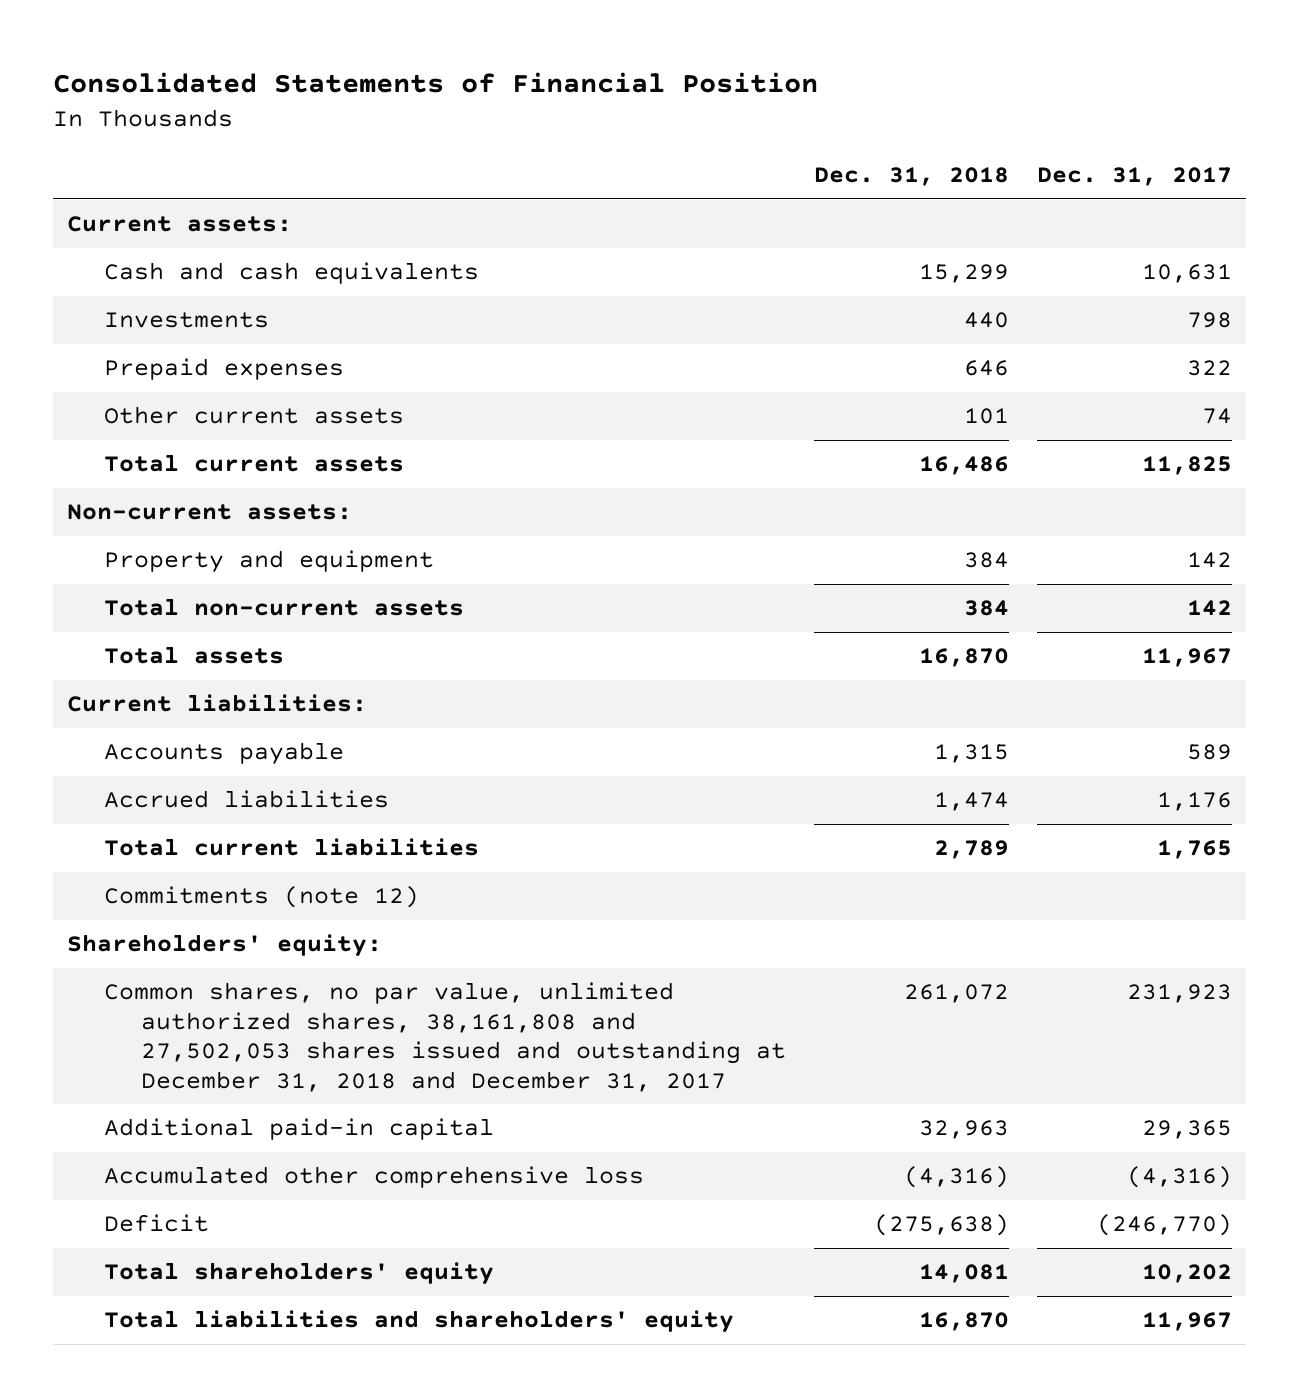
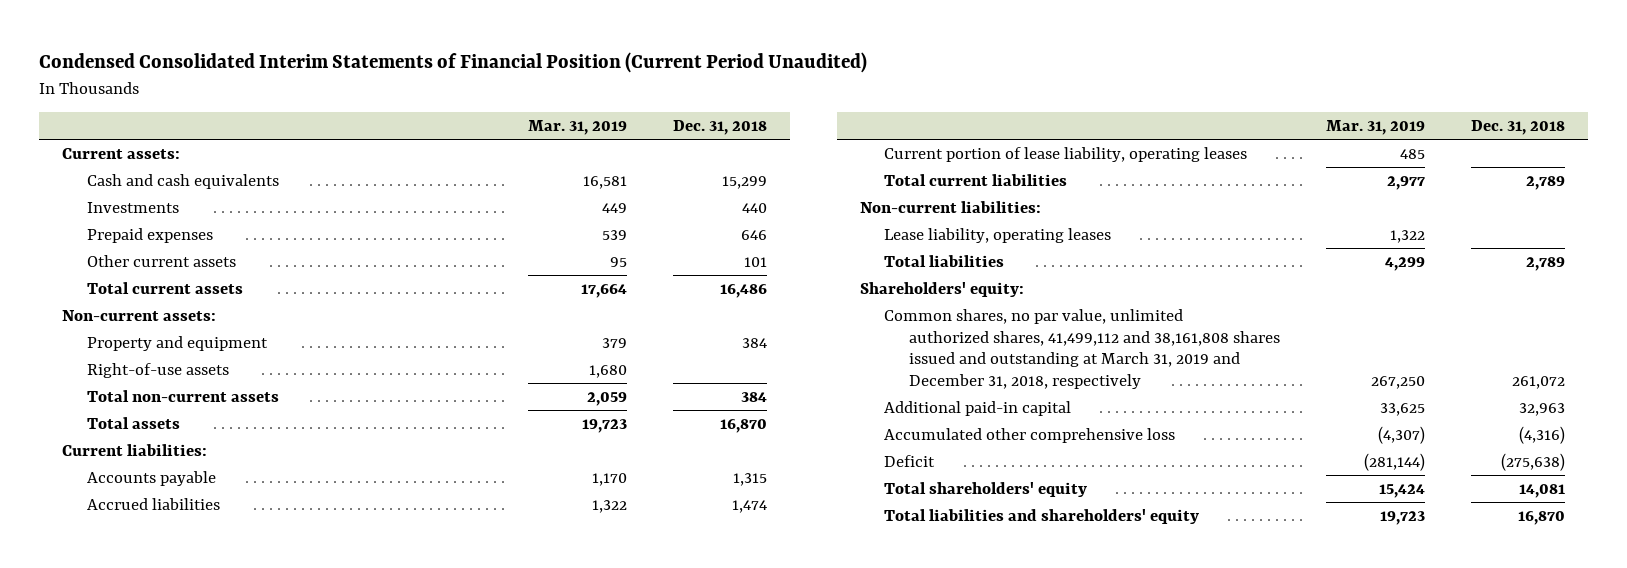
[53,72,819,94] Consolidated Statements of Financial Position -> [39,52,868,74] Condensed Consolidated Interim Statements of Financial Position (Current Period Unaudited)
[1037,167,1233,187] Dec. 31, 2017 -> none
none -> [528,120,628,136] Mar. 31, 2019
none -> [86,362,229,378] Right-of-use assets
none -> [884,146,1248,162] Current portion of lease liability, operating leases
[104,886,420,909] Commitments (note 12) -> none
none -> [860,200,1042,213] Non-current liabilities:
none -> [884,227,1112,243] Lease liability, operating leases
none -> [884,254,1005,267] Total liabilities
[104,982,787,1092] Common shares, no par value, unlimited authorized shares, 38,161,808 and 27,502,053 shares issued and outstanding at December 31, 2018 and December 31, 2017 -> [884,308,1280,389] Common shares, no par value, unlimited authorized shares, 41,499,112 and 38,161,808 shares issued and outstanding at March 31, 2019 and December 31, 2018, respectively

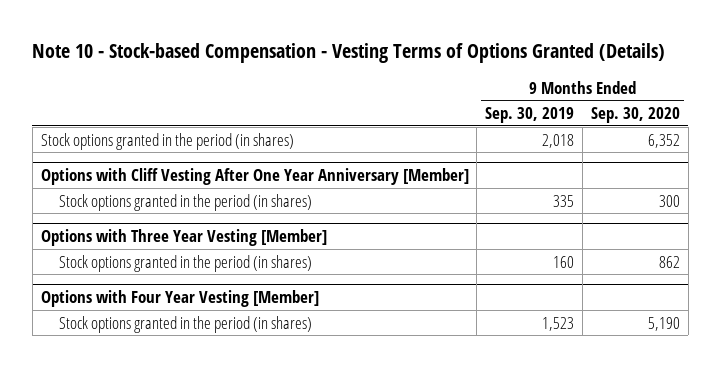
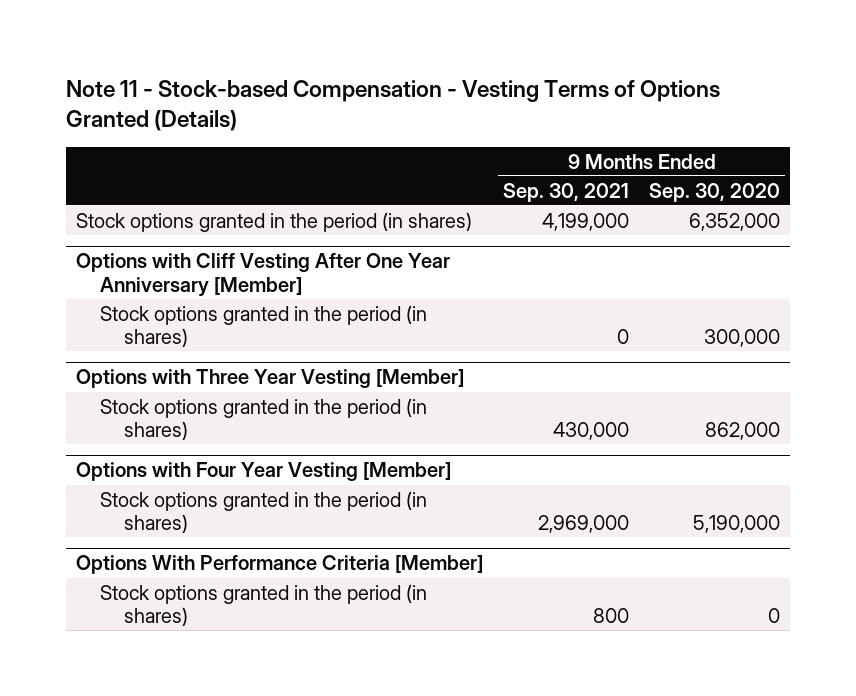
[32,43,666,64] Note 10 - Stock-based Compensation - Vesting Terms of Options Granted (Details) -> [65,79,720,132] Note 11 - Stock-based Compensation - Vesting Terms of Options Granted (Details)
[485,106,575,123] Sep. 30, 2019 -> none
none -> [503,182,630,202] Sep. 30, 2021
[648,133,681,148] 6,352 -> [689,212,781,231] 6,352,000
[659,194,681,207] 300 -> [704,329,781,348] 300,000
[659,255,681,268] 862 -> [705,422,781,441] 862,000
[648,316,681,331] 5,190 -> [693,515,781,534] 5,190,000
none -> [75,555,483,575] Options With Performance Criteria [Member]
none -> [100,583,428,627] Stock options granted in the period (in shares)

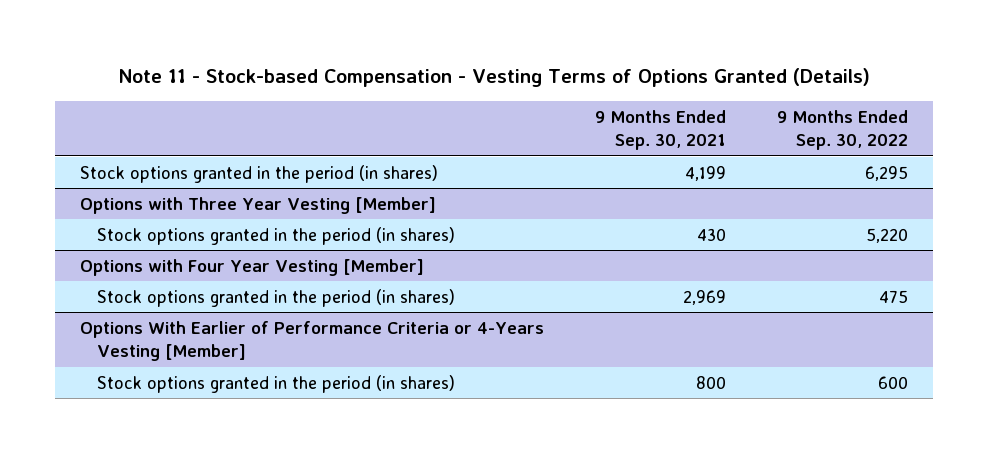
[649,182,781,202] Sep. 30, 2020 -> none
none -> [776,109,908,151] 9 Months Ended Sep. 30, 2022
[75,253,450,297] Options with Cliff Vesting After One Year Anniversary [Member] -> none
[100,304,428,348] Stock options granted in the period (in shares) -> none
[542,212,630,231] 4,199,000 -> [685,165,727,181] 4,199
[553,422,630,441] 430,000 -> [697,227,727,241] 430
[75,555,483,575] Options With Performance Criteria [Member] -> none
[538,515,630,534] 2,969,000 -> [683,289,727,305] 2,969
none -> [80,320,545,361] Options With Earlier of Performance Criteria or 4-Years Vesting [Member]

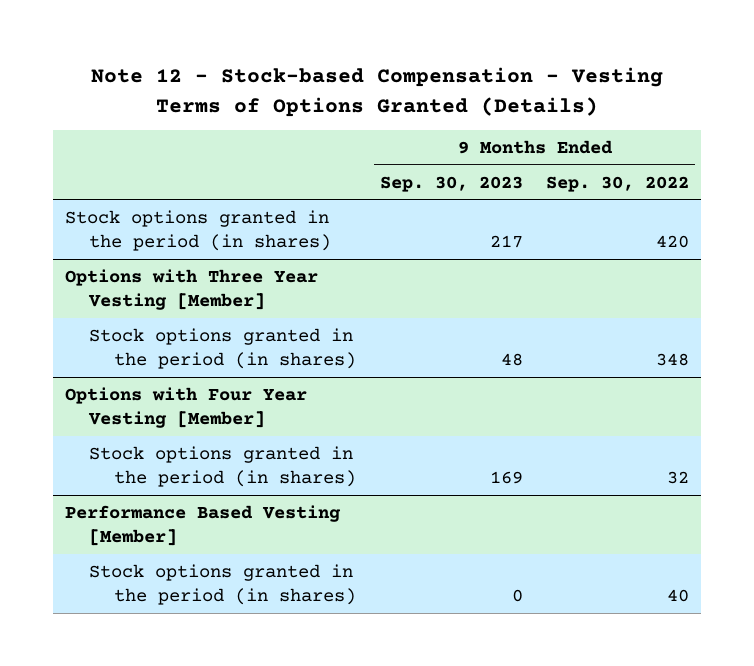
[118,68,871,88] Note 11 - Stock-based Compensation - Vesting Terms of Options Granted (Details) -> [91,67,664,117] Note 12 - Stock-based Compensation - Vesting Terms of Options Granted (Details)
[595,109,727,151] 9 Months Ended Sep. 30, 2021 -> none
none -> [379,175,523,192] Sep. 30, 2023
[864,165,908,181] 6,295 -> [656,235,690,249] 420
[865,227,908,243] 5,220 -> [656,353,690,367] 348
[80,320,545,361] Options With Earlier of Performance Criteria or 4-Years Vesting [Member] -> none
[878,289,908,303] 475 -> [667,471,690,485] 32
none -> [64,504,341,547] Performance Based Vesting [Member]
[877,375,908,389] 600 -> [667,589,690,603] 40

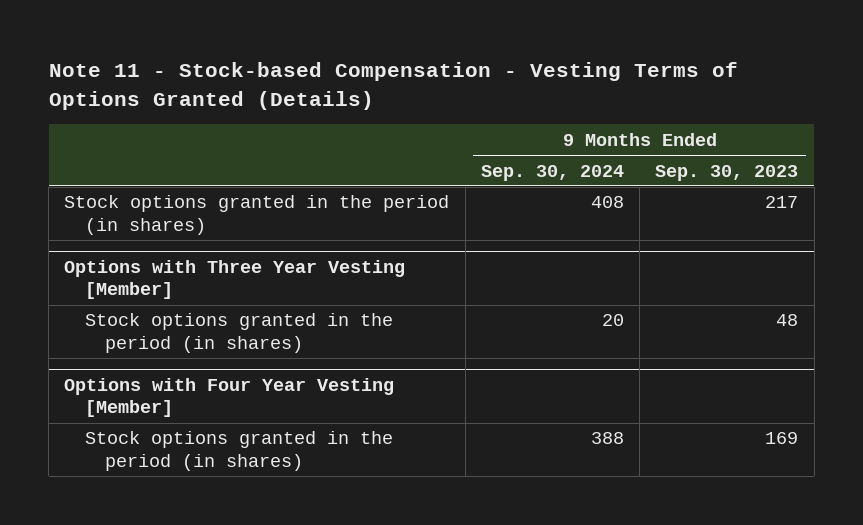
[91,67,664,117] Note 12 - Stock-based Compensation - Vesting Terms of Options Granted (Details) -> [48,62,738,110] Note 11 - Stock-based Compensation - Vesting Terms of Options Granted (Details)
[546,175,690,192] Sep. 30, 2022 -> none
none -> [480,164,624,181] Sep. 30, 2024
[64,504,341,547] Performance Based Vesting [Member] -> none
[89,563,357,606] Stock options granted in the period (in shares) -> none

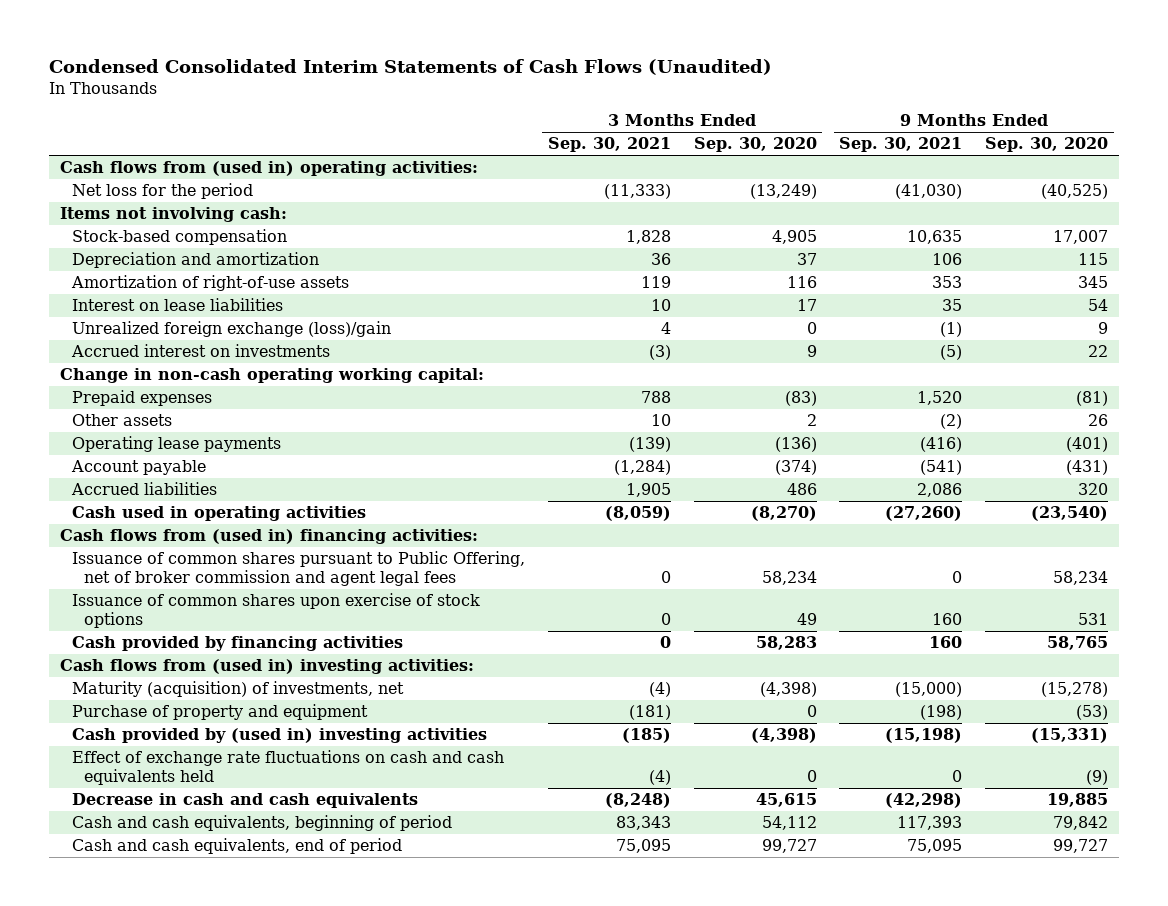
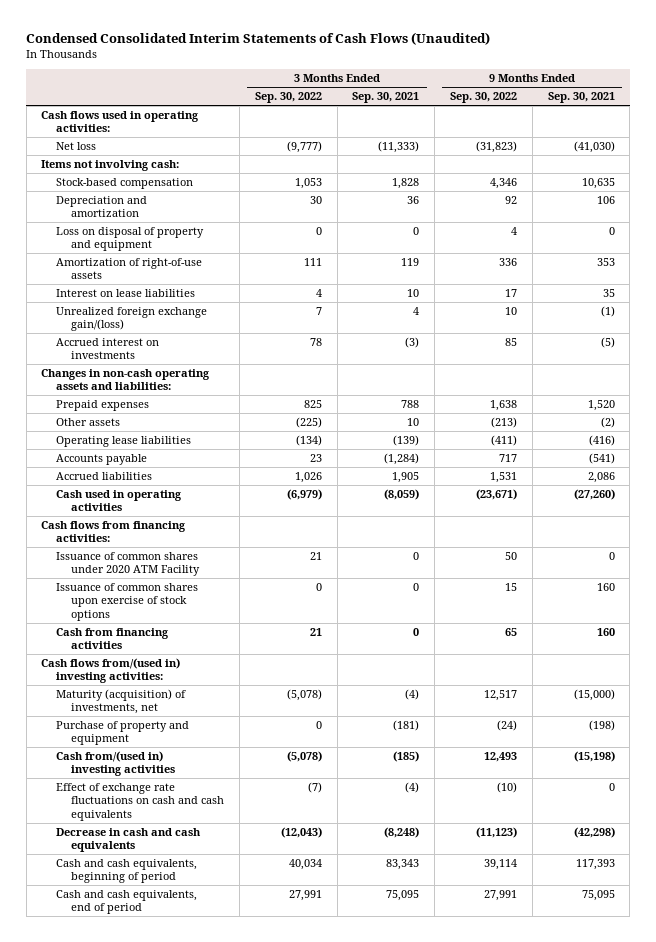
[693,137,817,153] Sep. 30, 2020 -> none
[985,137,1109,153] Sep. 30, 2020 -> none
none -> [254,92,322,104] Sep. 30, 2022
none -> [449,92,517,104] Sep. 30, 2022
[60,161,479,177] Cash flows from (used in) operating activities: -> [41,110,200,133] Cash flows used in operating activities:
[71,183,253,200] Net loss for the period -> [56,141,97,150] Net loss
none -> [56,226,205,252] Loss on disposal of property and equipment
[71,321,391,338] Unrealized foreign exchange (loss)/gain -> [56,306,208,332] Unrealized foreign exchange gain/(loss)
[60,368,485,384] Change in non-cash operating working capital: -> [41,368,211,391] Changes in non-cash operating assets and liabilities:
[71,436,281,453] Operating lease payments -> [56,435,192,447] Operating lease liabilities
[70,460,206,476] Account payable -> [56,453,148,465] Accounts payable
[60,529,479,545] Cash flows from (used in) financing activities: -> [41,520,187,543] Cash flows from financing activities:
[71,551,525,586] Issuance of common shares pursuant to Public Offering, net of broker commission and agent legal fees -> [56,551,201,577] Issuance of common shares under 2020 ATM Facility
[71,636,403,652] Cash provided by financing activities -> [56,627,170,650] Cash from financing activities
[60,659,475,675] Cash flows from (used in) investing activities: -> [41,657,181,684] Cash flows from/(used in) investing activities:
[71,728,487,744] Cash provided by (used in) investing activities -> [56,750,176,777] Cash from/(used in) investing activities
[71,750,504,785] Effect of exchange rate fluctuations on cash and cash equivalents held -> [56,782,225,821] Effect of exchange rate fluctuations on cash and cash equivalents

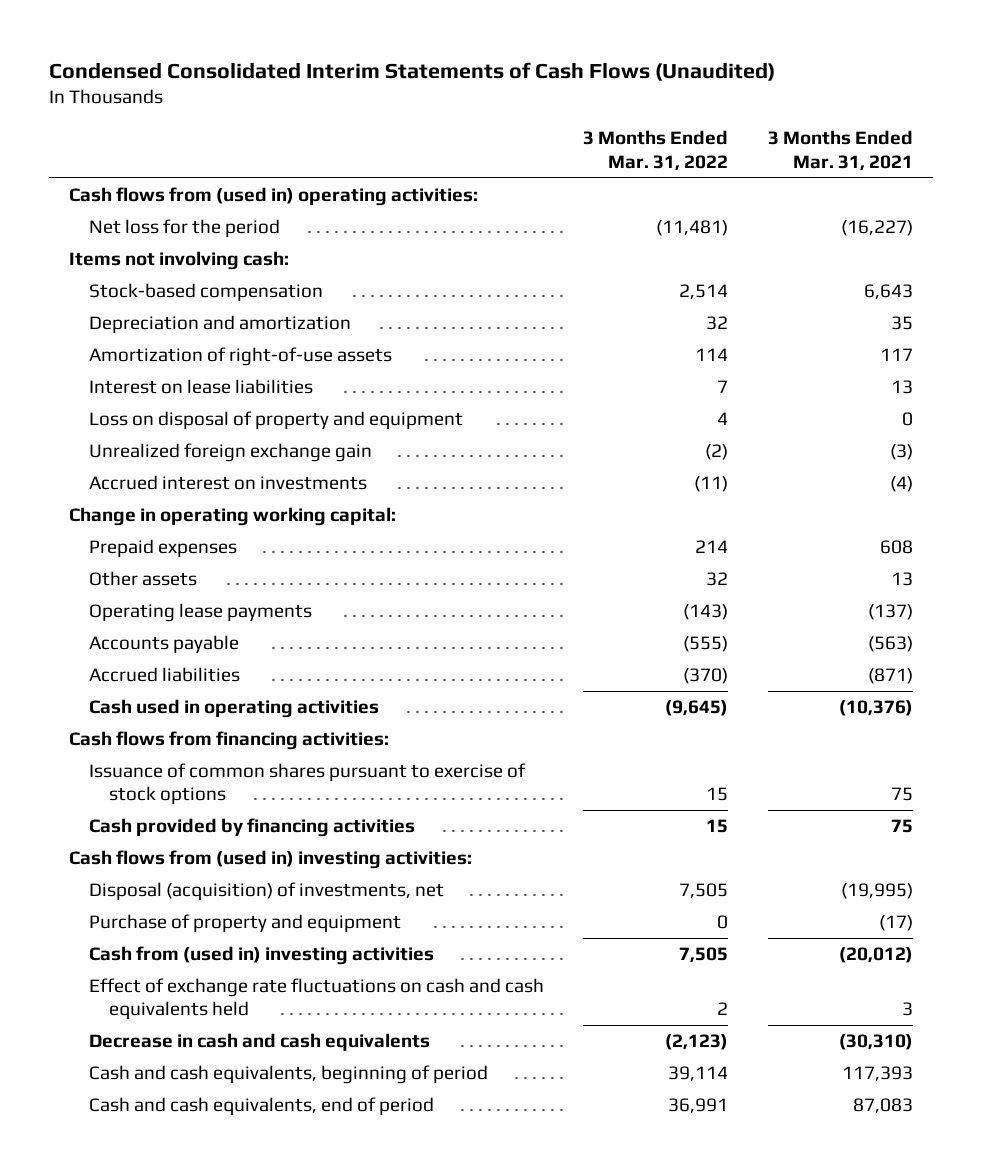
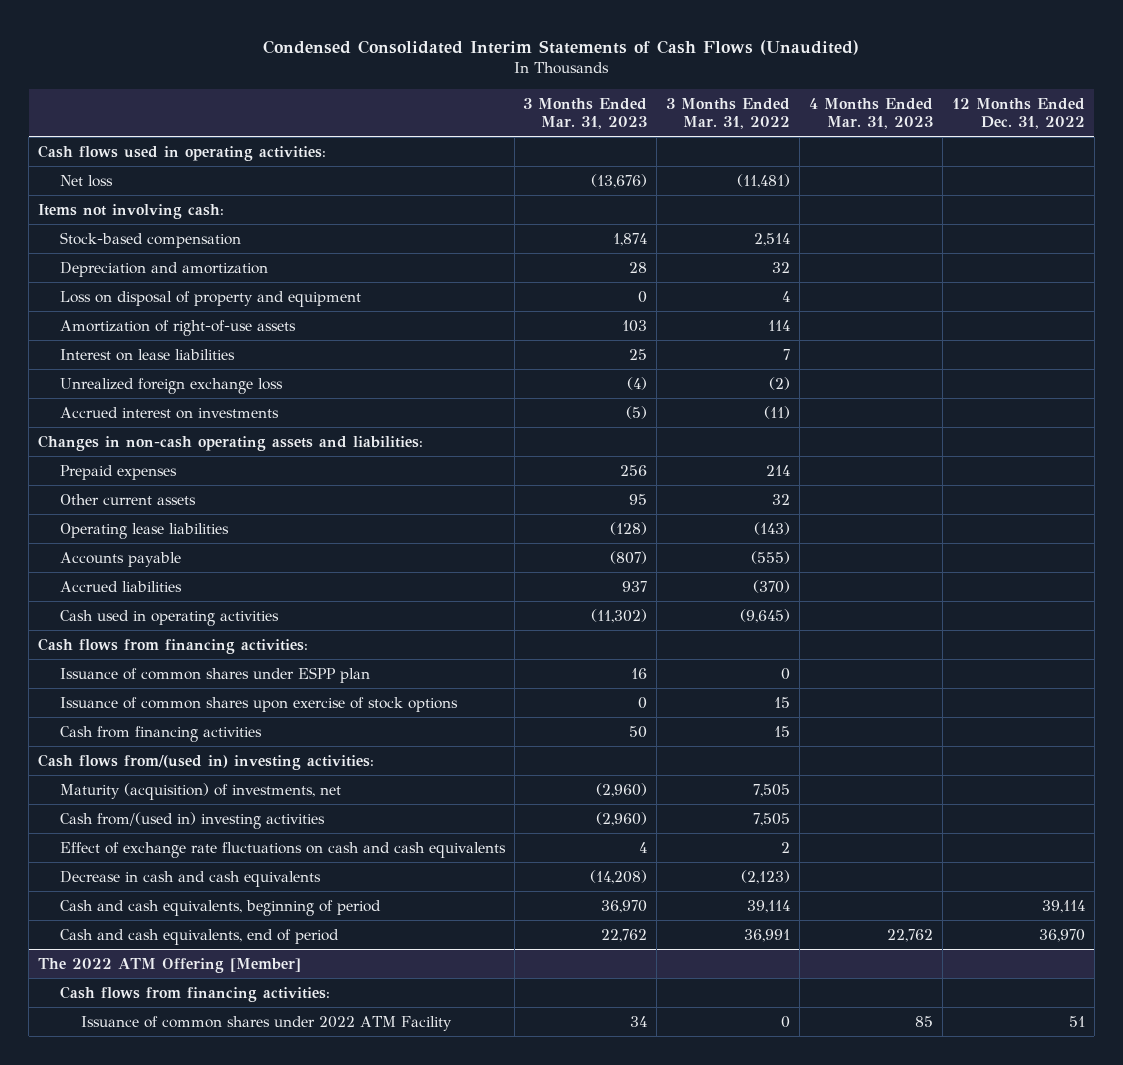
[767,130,913,171] 3 Months Ended Mar. 31, 2021 -> none
none -> [523,97,648,129] 3 Months Ended Mar. 31, 2023
none -> [808,97,933,129] 4 Months Ended Mar. 31, 2023
none -> [951,97,1085,129] 12 Months Ended Dec. 31, 2022
[68,187,478,207] Cash flows from (used in) operating activities: -> [38,145,327,162] Cash flows used in operating activities:
[88,219,280,238] Net loss for the period -> [59,175,113,188] Net loss
[88,411,463,430] Loss on disposal of property and equipment -> [59,291,361,308] Loss on disposal of property and equipment
[88,443,372,463] Unrealized foreign exchange gain -> [59,378,283,395] Unrealized foreign exchange loss
[68,507,396,527] Change in operating working capital: -> [38,435,424,452] Changes in non-cash operating assets and liabilities:
[88,571,197,587] Other assets -> [59,494,196,506] Other current assets
[88,603,312,623] Operating lease payments -> [59,523,229,540] Operating lease liabilities
[88,914,401,933] Purchase of property and equipment -> none
none -> [59,667,370,684] Issuance of common shares under ESPP plan
[88,763,526,805] Issuance of common shares pursuant to exercise of stock options -> [59,697,458,713] Issuance of common shares upon exercise of stock options
[88,818,415,838] Cash provided by financing activities -> [59,726,262,743] Cash from financing activities
[68,850,472,870] Cash flows from (used in) investing activities: -> [38,754,375,771] Cash flows from/(used in) investing activities:
[88,882,444,901] Disposal (acquisition) of investments, net -> [59,783,341,801] Maturity (acquisition) of investments, net
[88,946,434,966] Cash from (used in) investing activities -> [59,812,325,830] Cash from/(used in) investing activities
[88,978,544,1020] Effect of exchange rate fluctuations on cash and cash equivalents held -> [59,842,506,859] Effect of exchange rate fluctuations on cash and cash equivalents
none -> [38,958,302,974] The 2022 ATM Offering [Member]
none -> [59,986,330,1003] Cash flows from financing activities:
none -> [81,1016,453,1032] Issuance of common shares under 2022 ATM Facility

